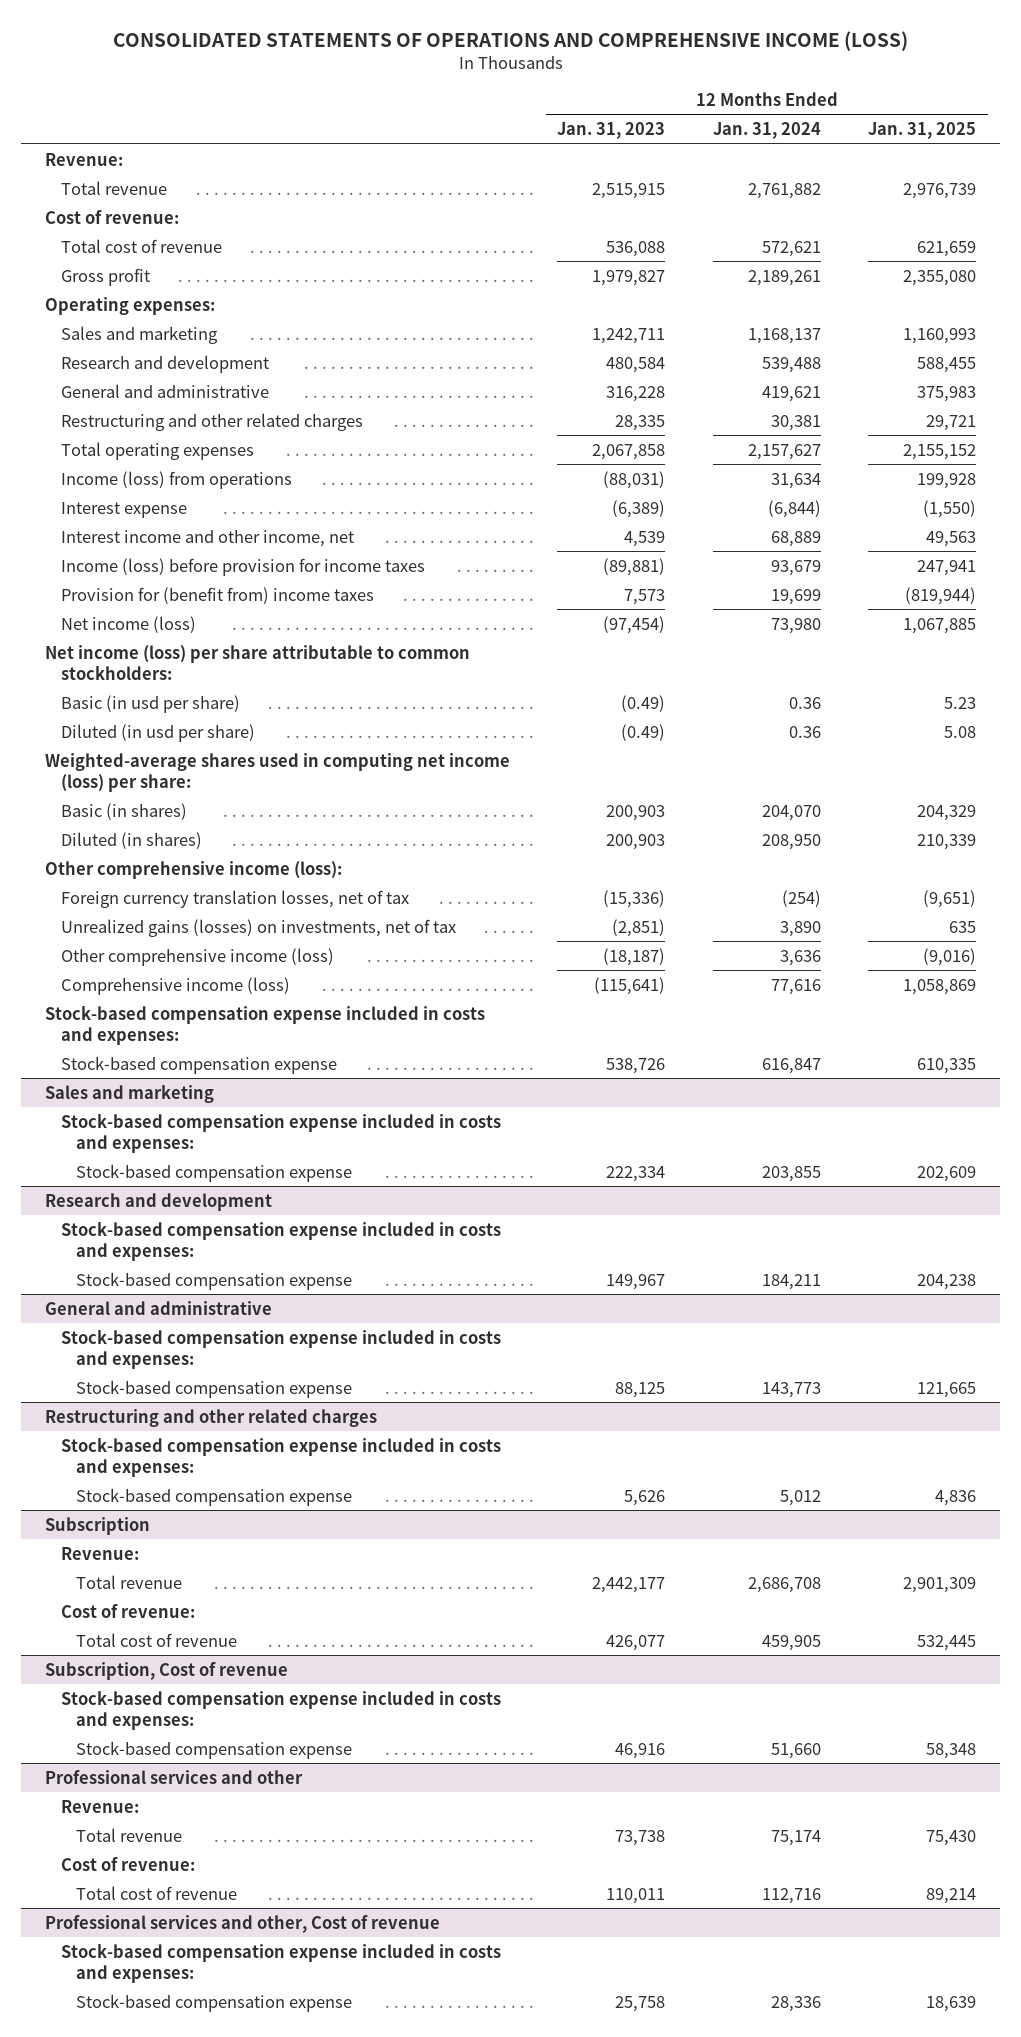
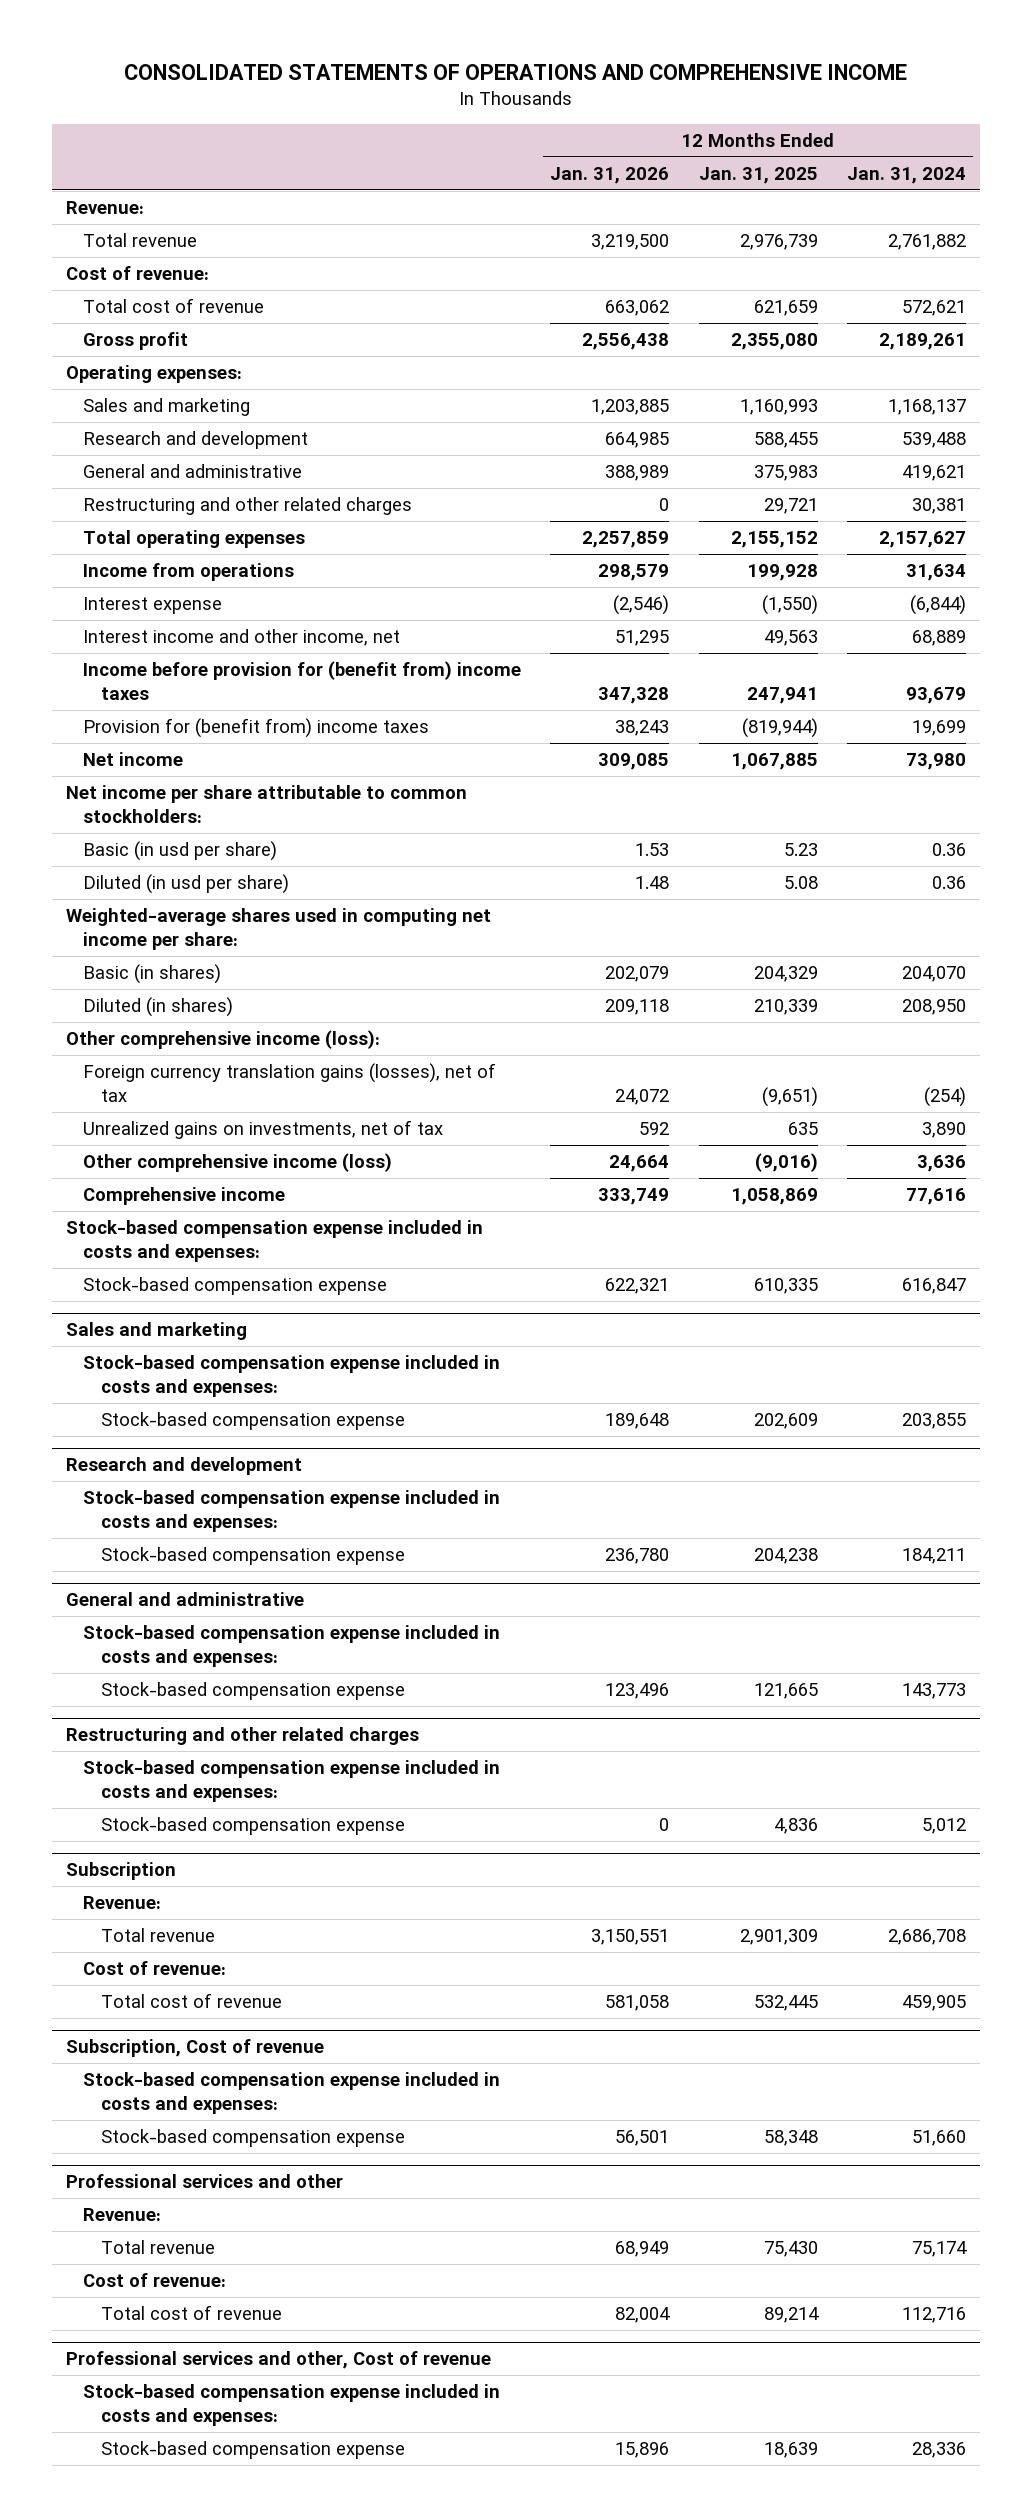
[112,30,908,51] CONSOLIDATED STATEMENTS OF OPERATIONS AND COMPREHENSIVE INCOME (LOSS) -> [123,64,907,81] CONSOLIDATED STATEMENTS OF OPERATIONS AND COMPREHENSIVE INCOME
[557,121,666,139] Jan. 31, 2023 -> none
none -> [550,166,670,184] Jan. 31, 2026
[60,470,292,489] Income (loss) from operations -> [83,563,295,582] Income from operations
[60,557,425,576] Income (loss) before provision for income taxes -> [83,661,522,701] Income before provision for (benefit from) income taxes
[60,615,196,633] Net income (loss) -> [83,752,184,767] Net income
[45,644,471,680] Net income (loss) per share attributable to common stockholders: -> [66,785,468,824] Net income per share attributable to common stockholders:
[45,752,511,792] Weighted-average shares used in computing net income (loss) per share: -> [66,908,492,951] Weighted-average shares used in computing net income per share:
[60,889,409,908] Foreign currency translation losses, net of tax -> [83,1063,497,1103] Foreign currency translation gains (losses), net of tax
[60,918,456,937] Unrealized gains (losses) on investments, net of tax -> [83,1120,444,1140] Unrealized gains on investments, net of tax
[60,976,290,995] Comprehensive income (loss) -> [83,1187,286,1206] Comprehensive income

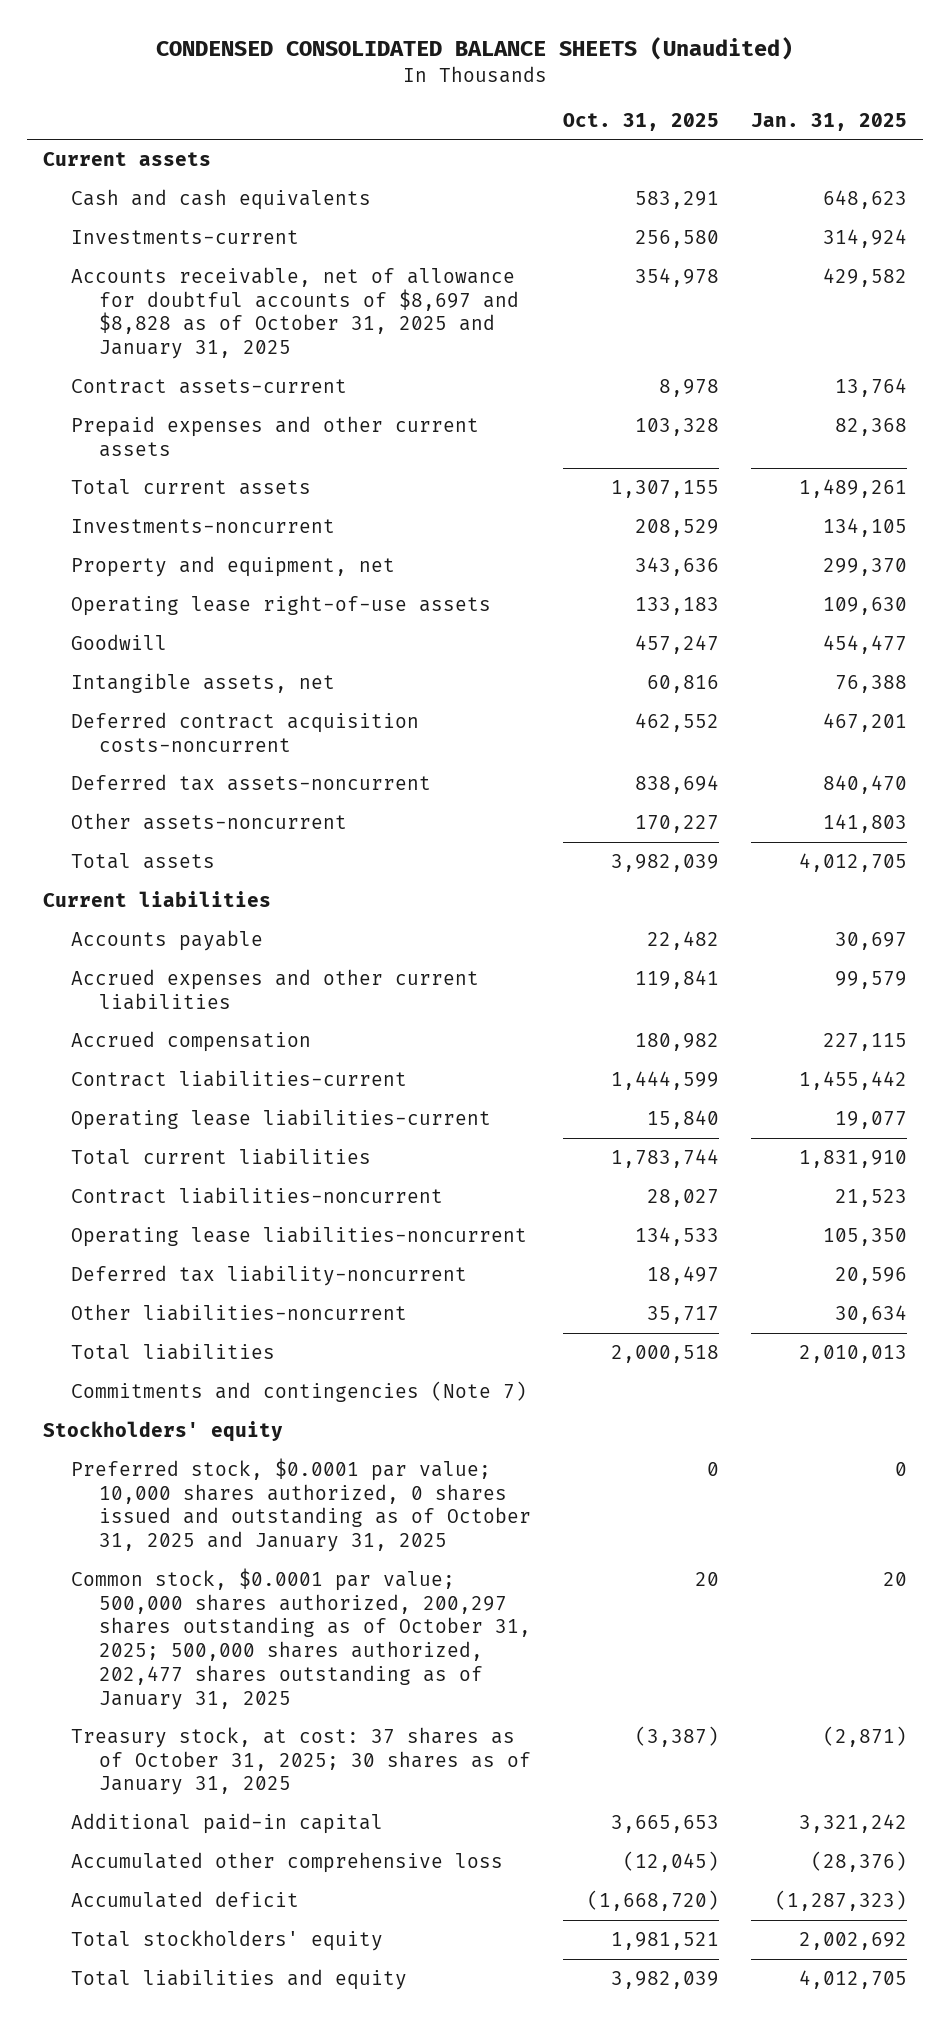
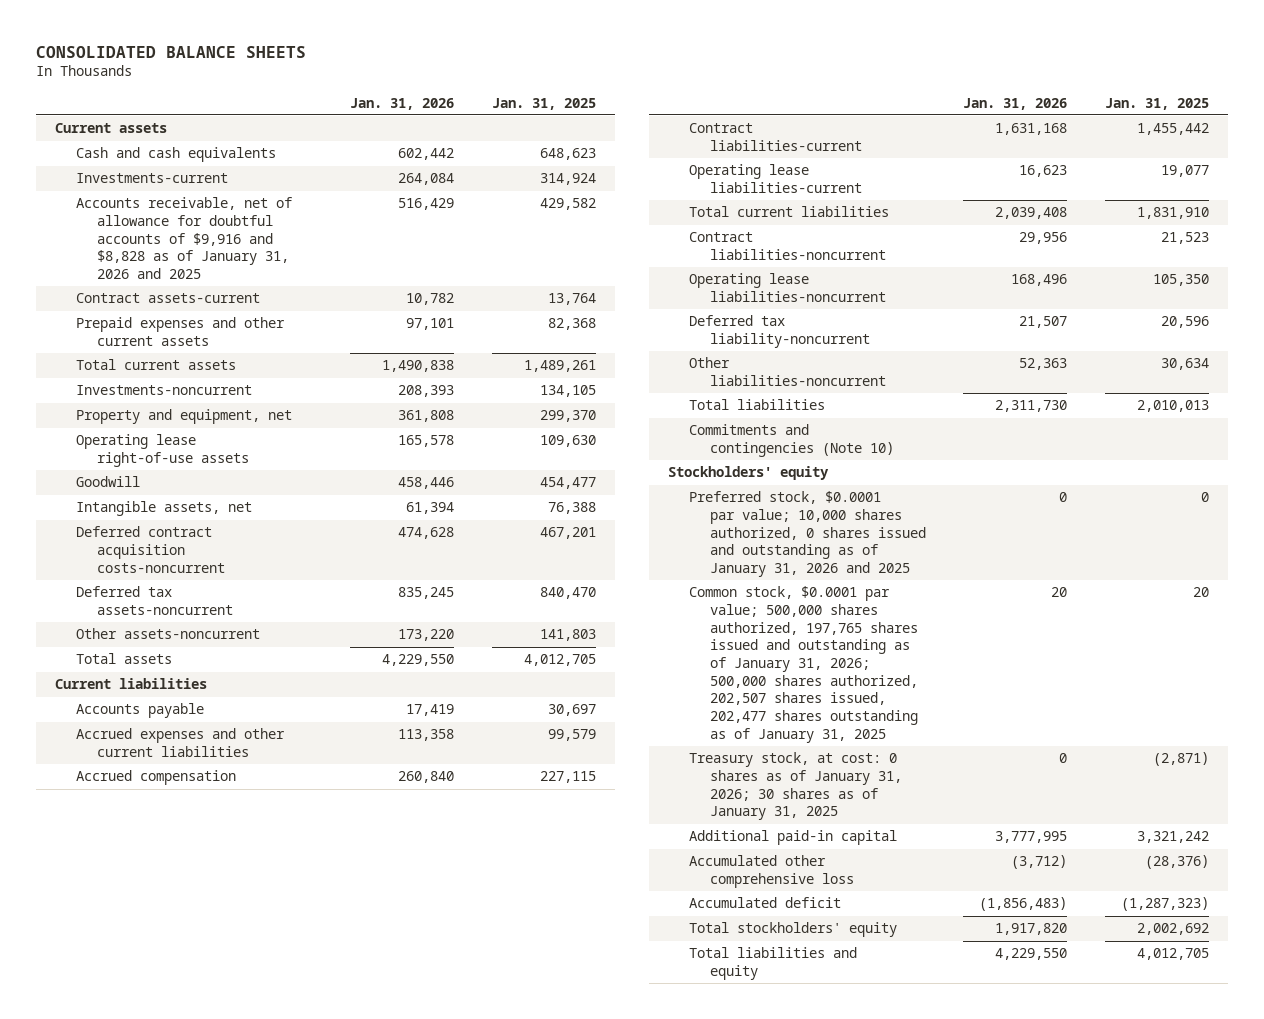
[155,37,793,61] CONDENSED CONSOLIDATED BALANCE SHEETS (Unaudited) -> [36,45,307,58] CONSOLIDATED BALANCE SHEETS
[562,112,719,131] Oct. 31, 2025 -> none
none -> [350,97,455,110] Jan. 31, 2026
[70,266,519,360] Accounts receivable, net of allowance for doubtful accounts of $8,697 and $8,828 as of October 31, 2025 and January 31, 2025 -> [75,197,292,280] Accounts receivable, net of allowance for doubtful accounts of $9,916 and $8,828 as of January 31, 2026 and 2025
[70,1380,527,1402] Commitments and contingencies (Note 7) -> [688,424,894,457] Commitments and contingencies (Note 10)
[70,1457,531,1553] Preferred stock, $0.0001 par value; 10,000 shares authorized, 0 shares issued and outstanding as of October 31, 2025 and January 31, 2025 -> [688,491,926,578] Preferred stock, $0.0001 par value; 10,000 shares authorized, 0 shares issued and outstanding as of January 31, 2026 and 2025
[70,1567,531,1710] Common stock, $0.0001 par value; 500,000 shares authorized, 200,297 shares outstanding as of October 31, 2025; 500,000 shares authorized, 202,477 shares outstanding as of January 31, 2025 -> [688,586,918,743] Common stock, $0.0001 par value; 500,000 shares authorized, 197,765 shares issued and outstanding as of January 31, 2026; 500,000 shares authorized, 202,507 shares issued, 202,477 shares outstanding as of January 31, 2025
[70,1726,531,1796] Treasury stock, at cost: 37 shares as of October 31, 2025; 30 shares as of January 31, 2025 -> [688,752,902,821] Treasury stock, at cost: 0 shares as of January 31, 2026; 30 shares as of January 31, 2025

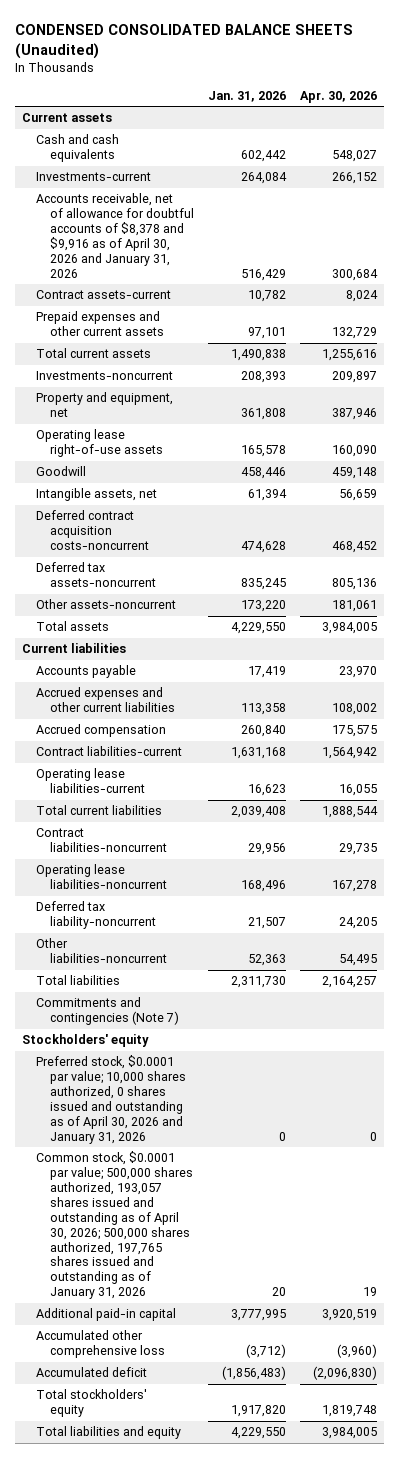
[36,45,307,58] CONSOLIDATED BALANCE SHEETS -> [15,24,354,59] CONDENSED CONSOLIDATED BALANCE SHEETS (Unaudited)
[491,97,596,110] Jan. 31, 2025 -> none
none -> [300,90,378,103] Apr. 30, 2026
[75,197,292,280] Accounts receivable, net of allowance for doubtful accounts of $9,916 and $8,828 as of January 31, 2026 and 2025 -> [36,193,195,278] Accounts receivable, net of allowance for doubtful accounts of $8,378 and $9,916 as of April 30, 2026 and January 31, 2026
[688,424,894,457] Commitments and contingencies (Note 10) -> [36,997,180,1026] Commitments and contingencies (Note 7)
[688,752,902,821] Treasury stock, at cost: 0 shares as of January 31, 2026; 30 shares as of January 31, 2025 -> none
[688,491,926,578] Preferred stock, $0.0001 par value; 10,000 shares authorized, 0 shares issued and outstanding as of January 31, 2026 and 2025 -> [36,1055,187,1144] Preferred stock, $0.0001 par value; 10,000 shares authorized, 0 shares issued and outstanding as of April 30, 2026 and January 31, 2026
[688,586,918,743] Common stock, $0.0001 par value; 500,000 shares authorized, 197,765 shares issued and outstanding as of January 31, 2026; 500,000 shares authorized, 202,507 shares issued, 202,477 shares outstanding as of January 31, 2025 -> [36,1151,194,1300] Common stock, $0.0001 par value; 500,000 shares authorized, 193,057 shares issued and outstanding as of April 30, 2026; 500,000 shares authorized, 197,765 shares issued and outstanding as of January 31, 2026

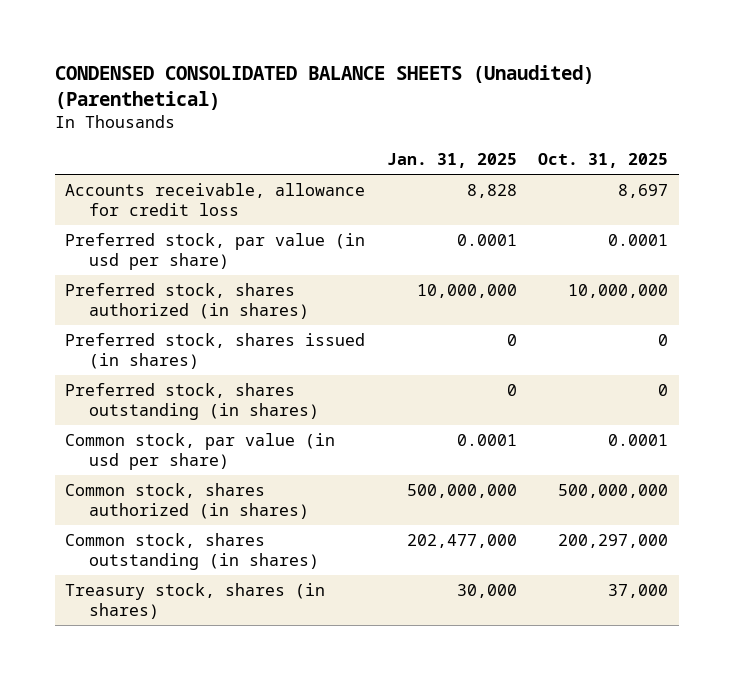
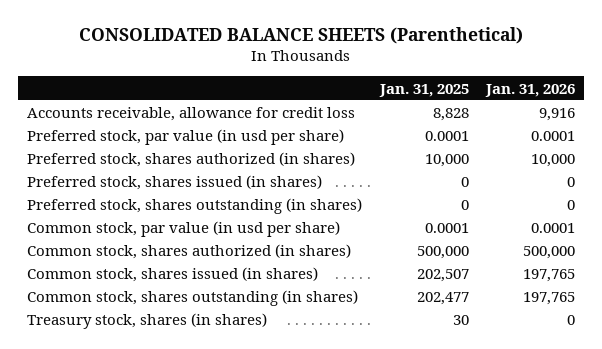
[54,65,594,110] CONDENSED CONSOLIDATED BALANCE SHEETS (Unaudited) (Parenthetical) -> [79,27,524,45] CONSOLIDATED BALANCE SHEETS (Parenthetical)
[538,153,669,169] Oct. 31, 2025 -> none
none -> [485,83,576,97] Jan. 31, 2026
[416,283,517,298] 10,000,000 -> [424,154,469,168] 10,000
[406,483,517,498] 500,000,000 -> [416,246,469,260] 500,000
none -> [26,267,318,283] Common stock, shares issued (in shares)
[406,533,517,548] 202,477,000 -> [416,292,469,306] 202,477
[456,583,517,598] 30,000 -> [452,315,469,326] 30

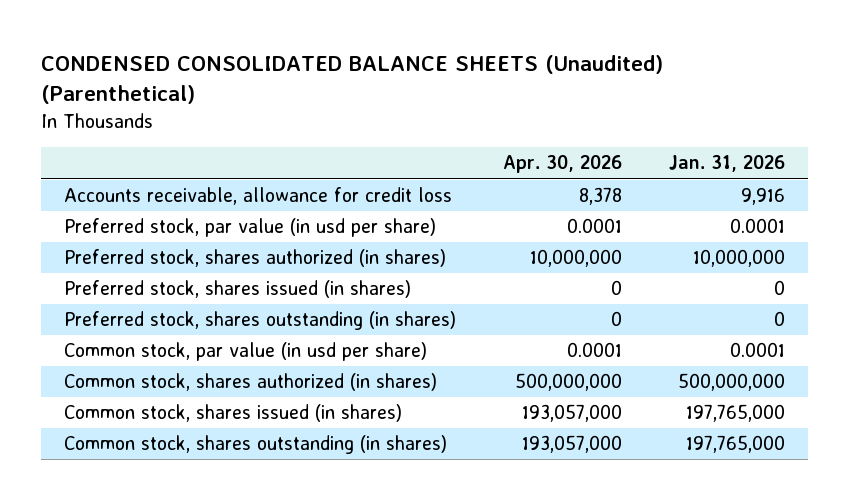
[79,27,524,45] CONSOLIDATED BALANCE SHEETS (Parenthetical) -> [40,54,663,105] CONDENSED CONSOLIDATED BALANCE SHEETS (Unaudited) (Parenthetical)
[378,83,469,97] Jan. 31, 2025 -> none
none -> [502,155,622,174] Apr. 30, 2026
[531,154,576,168] 10,000 -> [692,249,785,268] 10,000,000
[26,313,267,330] Treasury stock, shares (in shares) -> none
[523,246,576,260] 500,000 -> [677,373,785,392] 500,000,000
[523,269,576,283] 197,765 -> [685,404,785,423] 197,765,000
[523,292,576,306] 197,765 -> [685,435,785,454] 197,765,000

